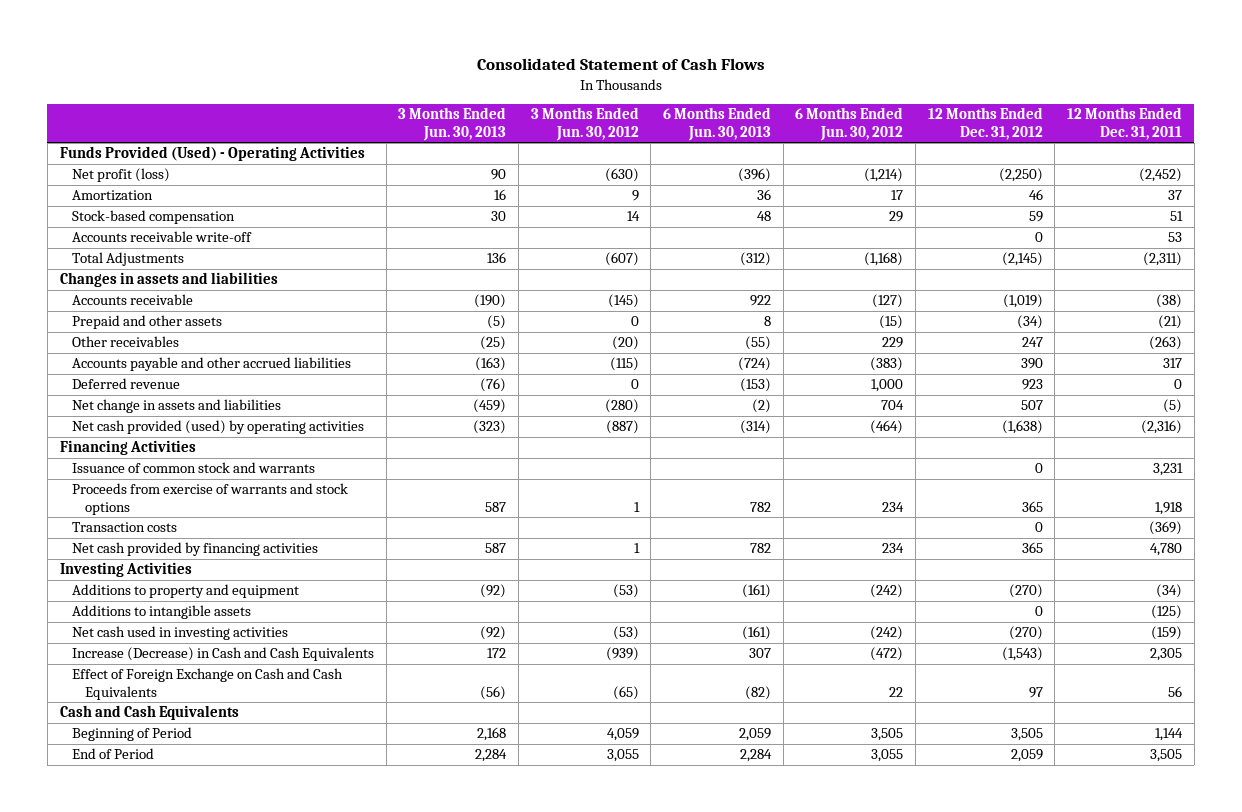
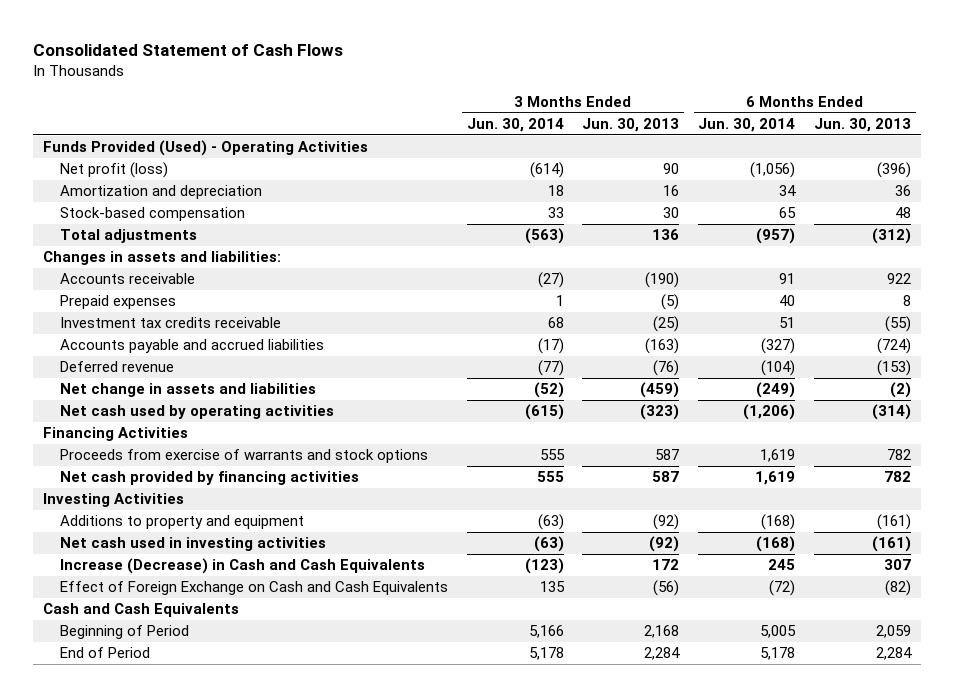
[530,107,639,141] 3 Months Ended Jun. 30, 2012 -> none
[795,107,904,141] 6 Months Ended Jun. 30, 2012 -> none
[927,107,1043,140] 12 Months Ended Dec. 31, 2012 -> none
[1067,107,1183,140] 12 Months Ended Dec. 31, 2011 -> none
none -> [466,118,564,133] Jun. 30, 2014
none -> [698,118,796,133] Jun. 30, 2014
[72,190,154,202] Amortization -> [59,185,262,200] Amortization and depreciation
[72,231,253,243] Accounts receivable write-off -> none
[72,252,185,267] Total Adjustments -> [59,229,197,244] Total adjustments
[59,272,278,288] Changes in assets and liabilities -> [42,251,281,266] Changes in assets and liabilities:
[72,315,223,330] Prepaid and other assets -> none
none -> [59,295,176,310] Prepaid expenses
[72,336,180,348] Other receivables -> [59,317,281,329] Investment tax credits receivable
[72,357,352,372] Accounts payable and other accrued liabilities -> [59,339,324,354] Accounts payable and accrued liabilities
[72,420,365,435] Net cash provided (used) by operating activities -> [59,405,334,420] Net cash used by operating activities
[72,462,316,474] Issuance of common stock and warrants -> none
[72,522,178,533] Transaction costs -> none
[72,605,252,620] Additions to intangible assets -> none

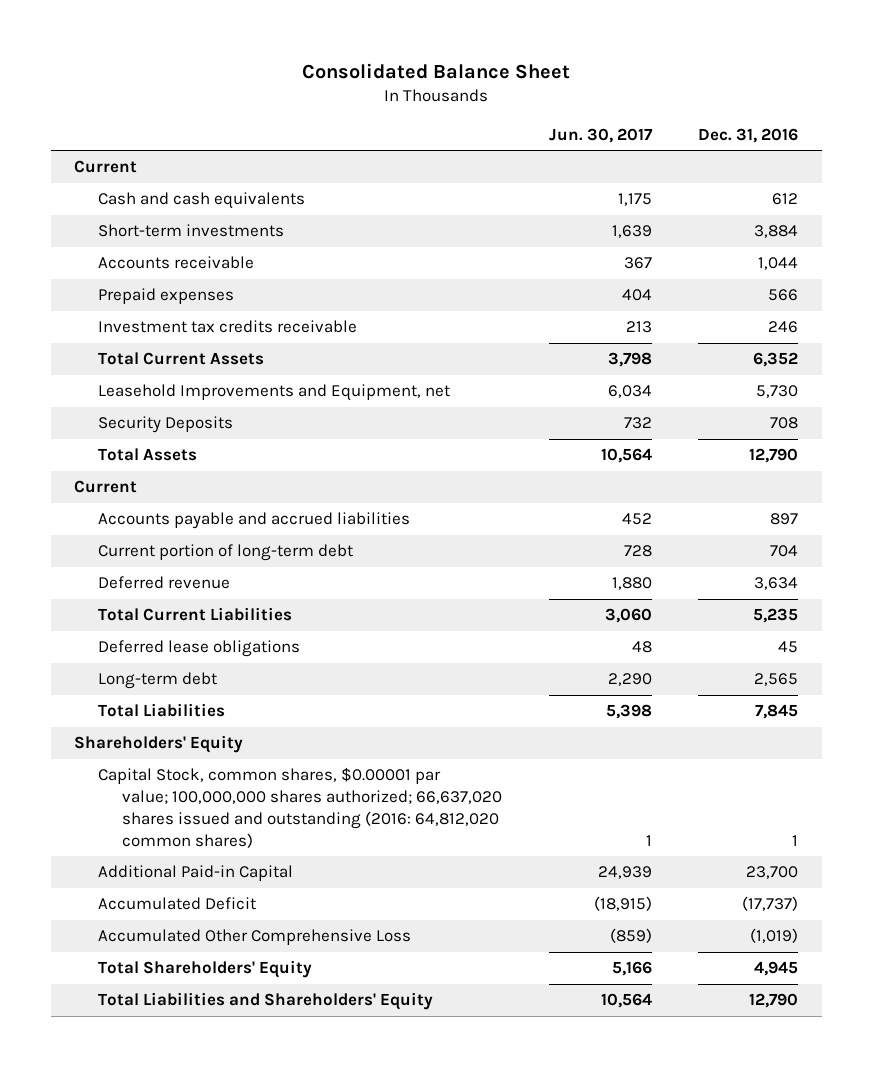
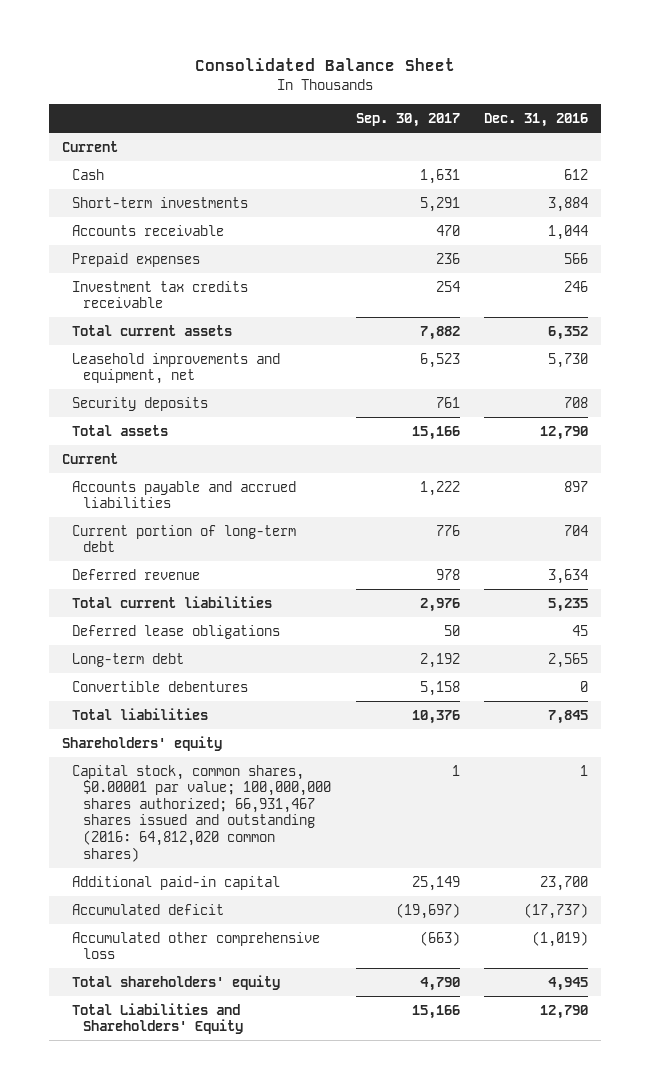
[548,127,653,143] Jun. 30, 2017 -> none
none -> [355,113,460,128] Sep. 30, 2017
[98,192,306,210] Cash and cash equivalents -> [72,168,105,180] Cash
[98,352,265,366] Total Current Assets -> [72,324,233,336] Total current assets
[98,384,451,402] Leasehold Improvements and Equipment, net -> [72,352,281,385] Leasehold improvements and equipment, net
[98,416,234,434] Security Deposits -> [72,396,209,411] Security deposits
[98,448,198,462] Total Assets -> [72,424,169,436] Total assets
[98,607,293,622] Total Current Liabilities -> [72,595,273,608] Total current liabilities
none -> [72,680,249,692] Convertible debentures
[98,703,226,718] Total Liabilities -> [72,707,209,720] Total liabilities
[74,735,244,754] Shareholders' Equity -> [61,735,222,751] Shareholders' equity
[98,767,503,848] Capital Stock, common shares, $0.00001 par value; 100,000,000 shares authorized; 66,637,020 shares issued and outstanding (2016: 64,812,020 common shares) -> [72,764,331,862] Capital stock, common shares, $0.00001 par value; 100,000,000 shares authorized; 66,931,467 shares issued and outstanding (2016: 64,812,020 common shares)
[98,865,294,882] Additional Paid-in Capital -> [72,875,281,890] Additional paid-in capital
[98,897,257,911] Accumulated Deficit -> [72,903,225,915] Accumulated deficit
[98,929,412,946] Accumulated Other Comprehensive Loss -> [72,931,321,960] Accumulated other comprehensive loss
[98,960,313,979] Total Shareholders' Equity -> [72,974,281,990] Total shareholders' equity

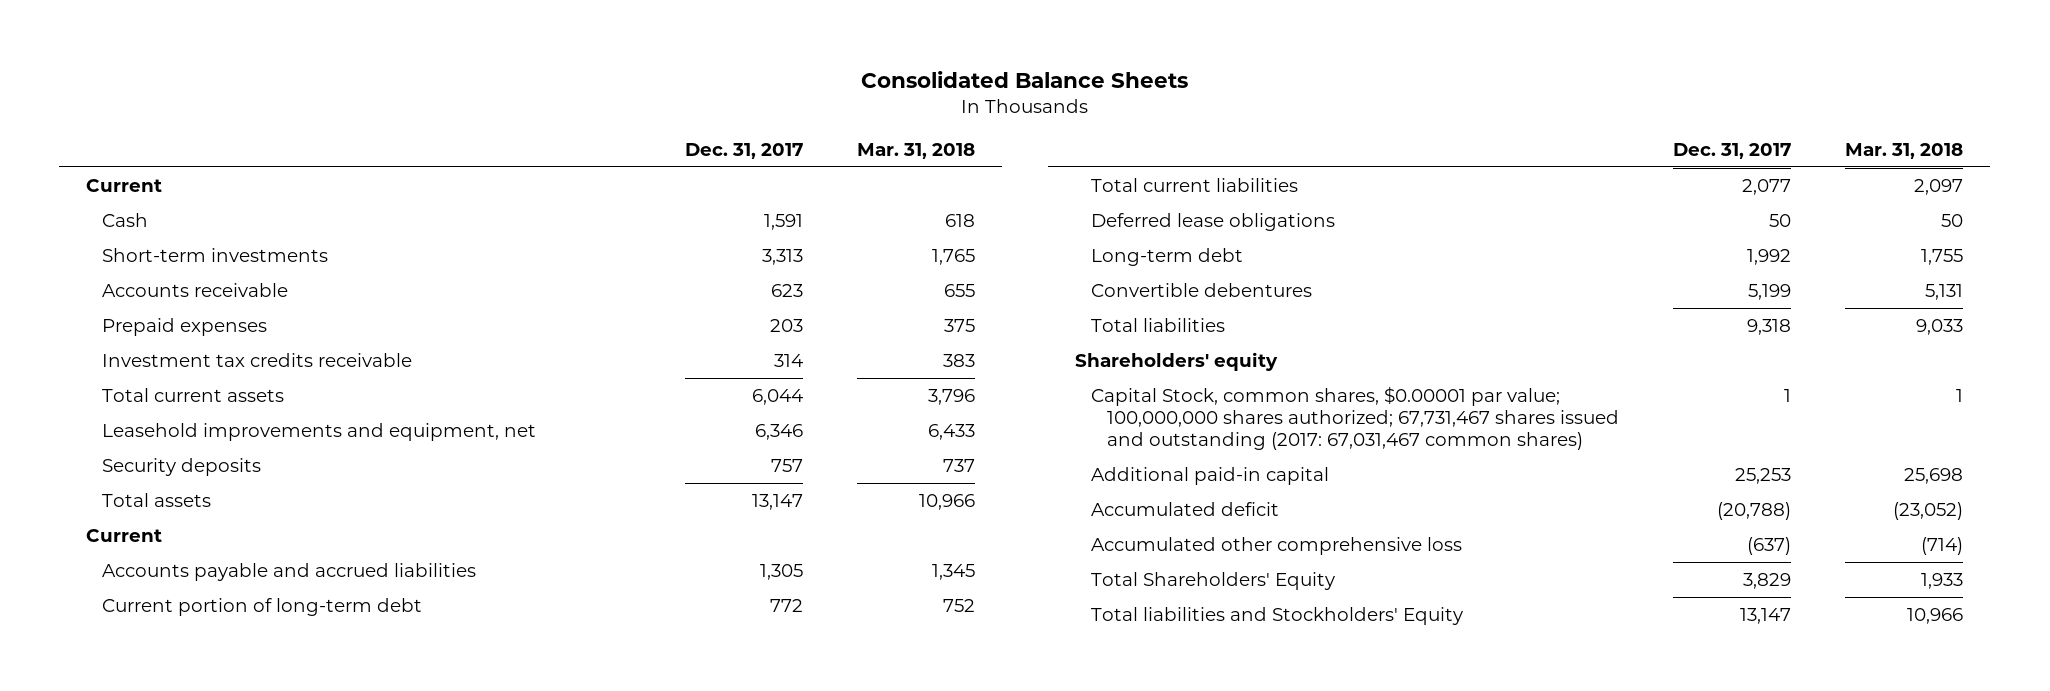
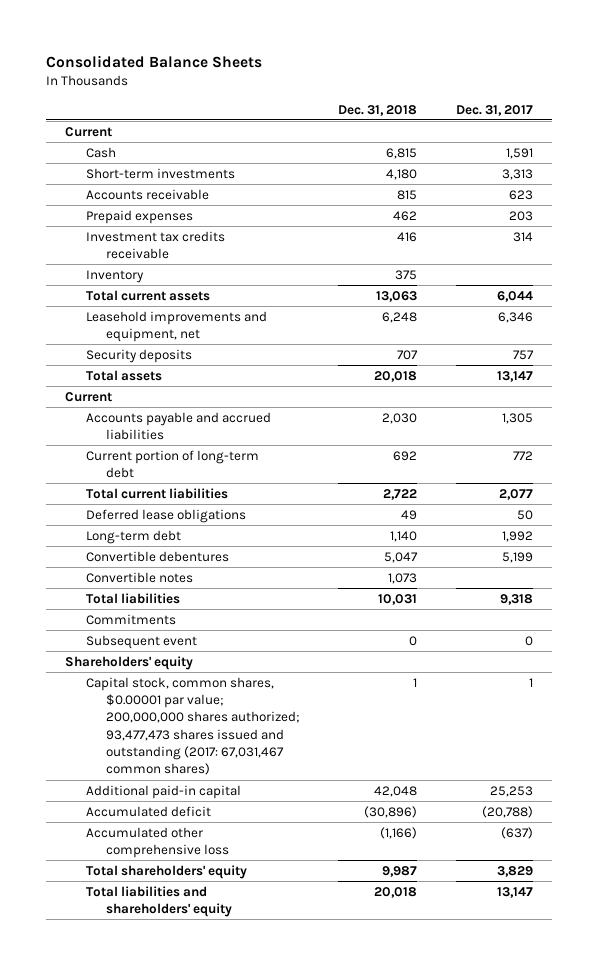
[856,142,975,159] Mar. 31, 2018 -> none
none -> [338,104,418,116] Dec. 31, 2018
none -> [85,269,144,283] Inventory
none -> [85,571,193,583] Convertible notes
none -> [85,613,176,625] Commitments
none -> [85,634,197,649] Subsequent event
[1091,386,1620,451] Capital Stock, common shares, $0.00001 par value; 100,000,000 shares authorized; 67,731,467 shares issued and outstanding (2017: 67,031,467 common shares) -> [85,676,300,776] Capital stock, common shares, $0.00001 par value; 200,000,000 shares authorized; 93,477,473 shares issued and outstanding (2017: 67,031,467 common shares)
[1091,572,1336,591] Total Shareholders' Equity -> [85,864,247,879] Total shareholders' equity
[1091,607,1464,626] Total liabilities and Stockholders' Equity -> [85,885,232,918] Total liabilities and shareholders' equity

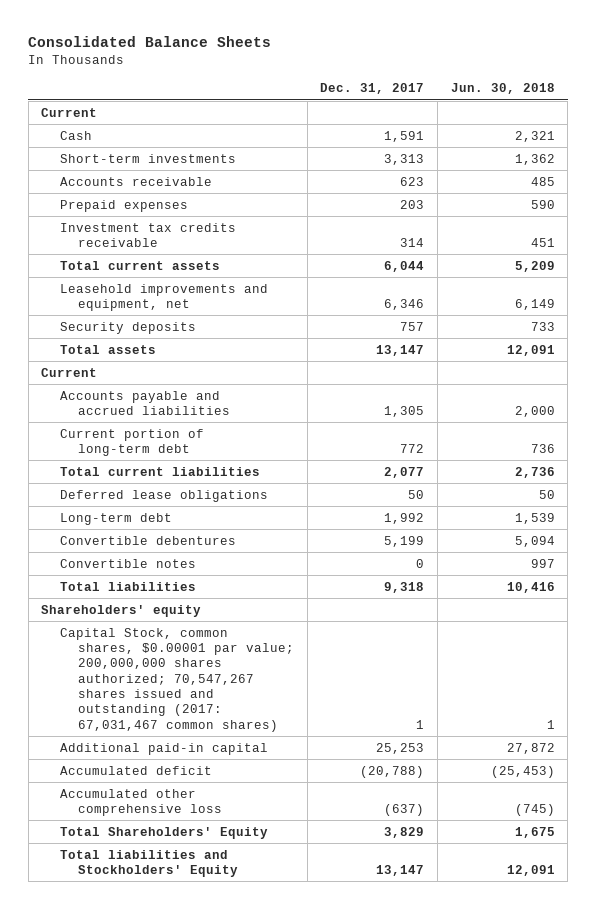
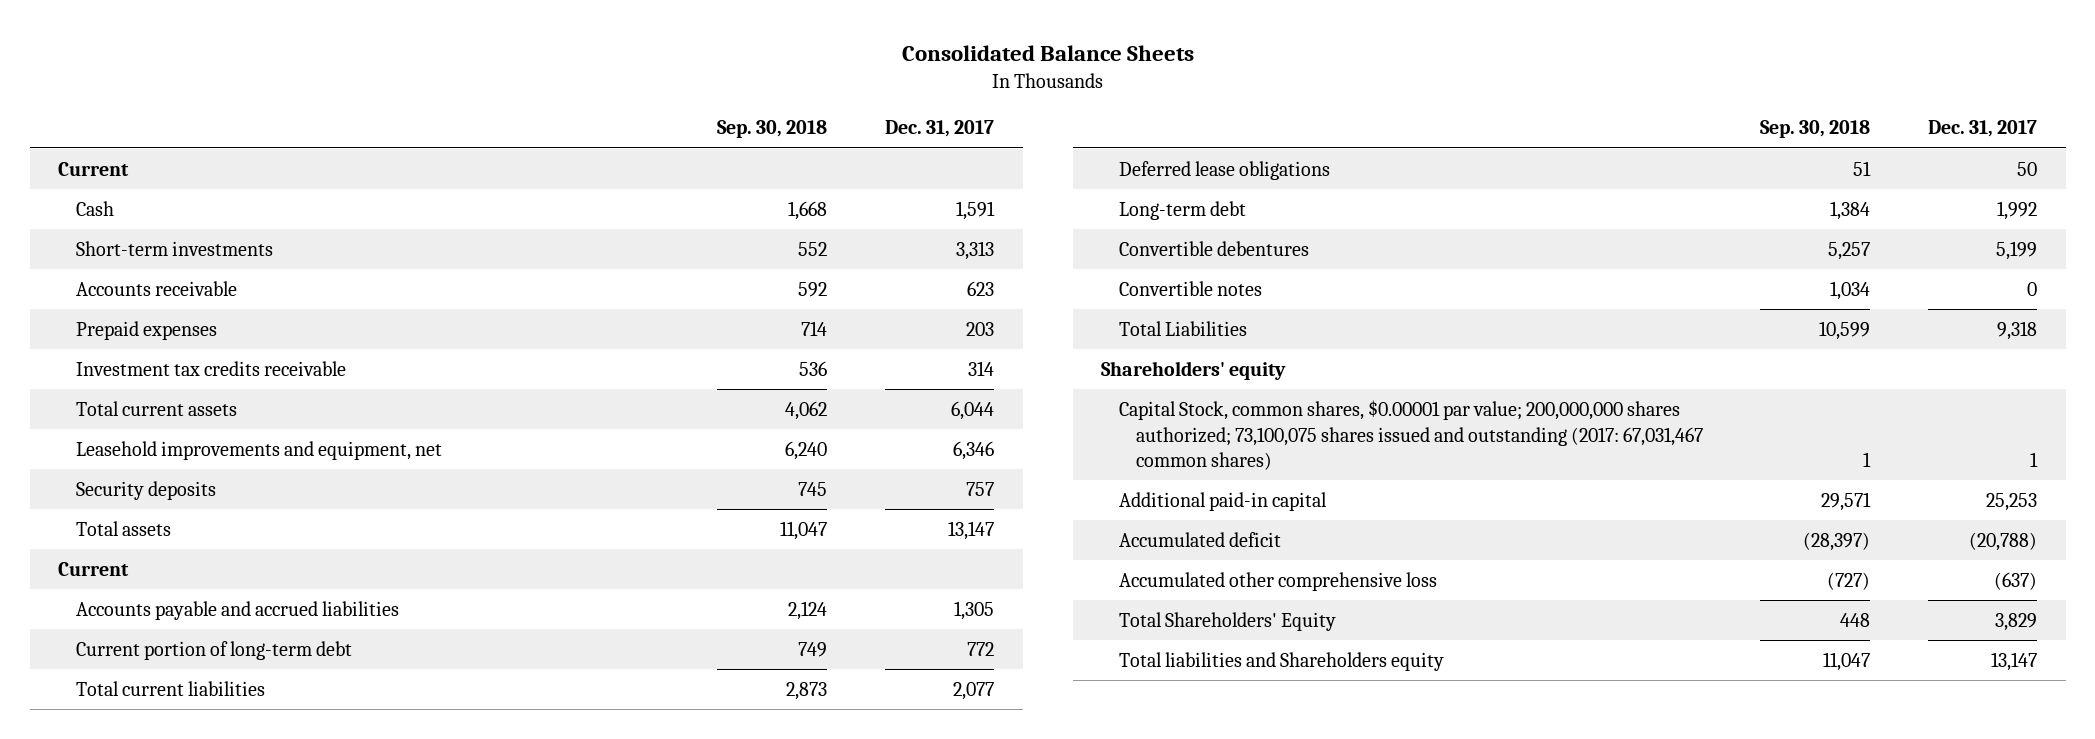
[450,83,555,95] Jun. 30, 2018 -> none
none -> [717,120,828,139] Sep. 30, 2018
[59,581,196,591] Total liabilities -> [1118,320,1247,336] Total Liabilities
[59,627,295,732] Capital Stock, common shares, $0.00001 par value; 200,000,000 shares authorized; 70,547,267 shares issued and outstanding (2017: 67,031,467 common shares) -> [1118,399,1703,471] Capital Stock, common shares, $0.00001 par value; 200,000,000 shares authorized; 73,100,075 shares issued and outstanding (2017: 67,031,467 common shares)
[59,849,239,877] Total liabilities and Stockholders' Equity -> [1118,651,1444,671] Total liabilities and Shareholders equity

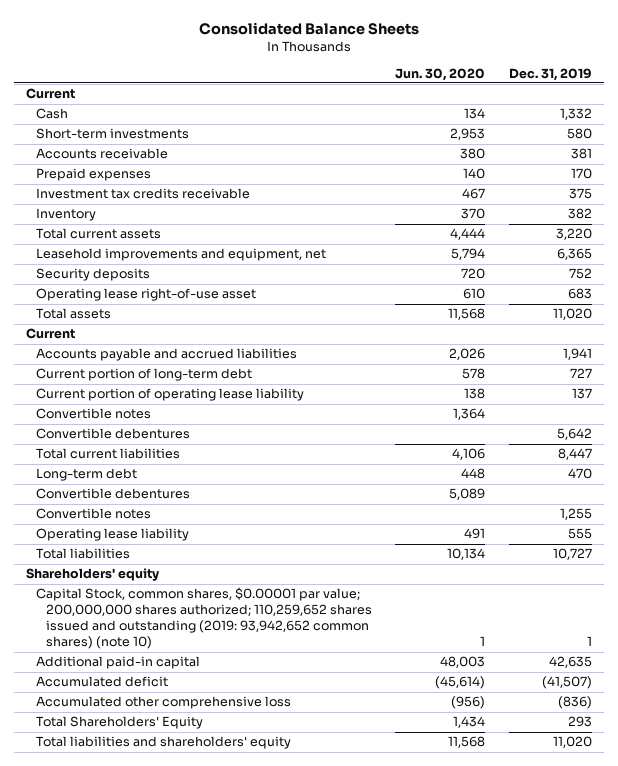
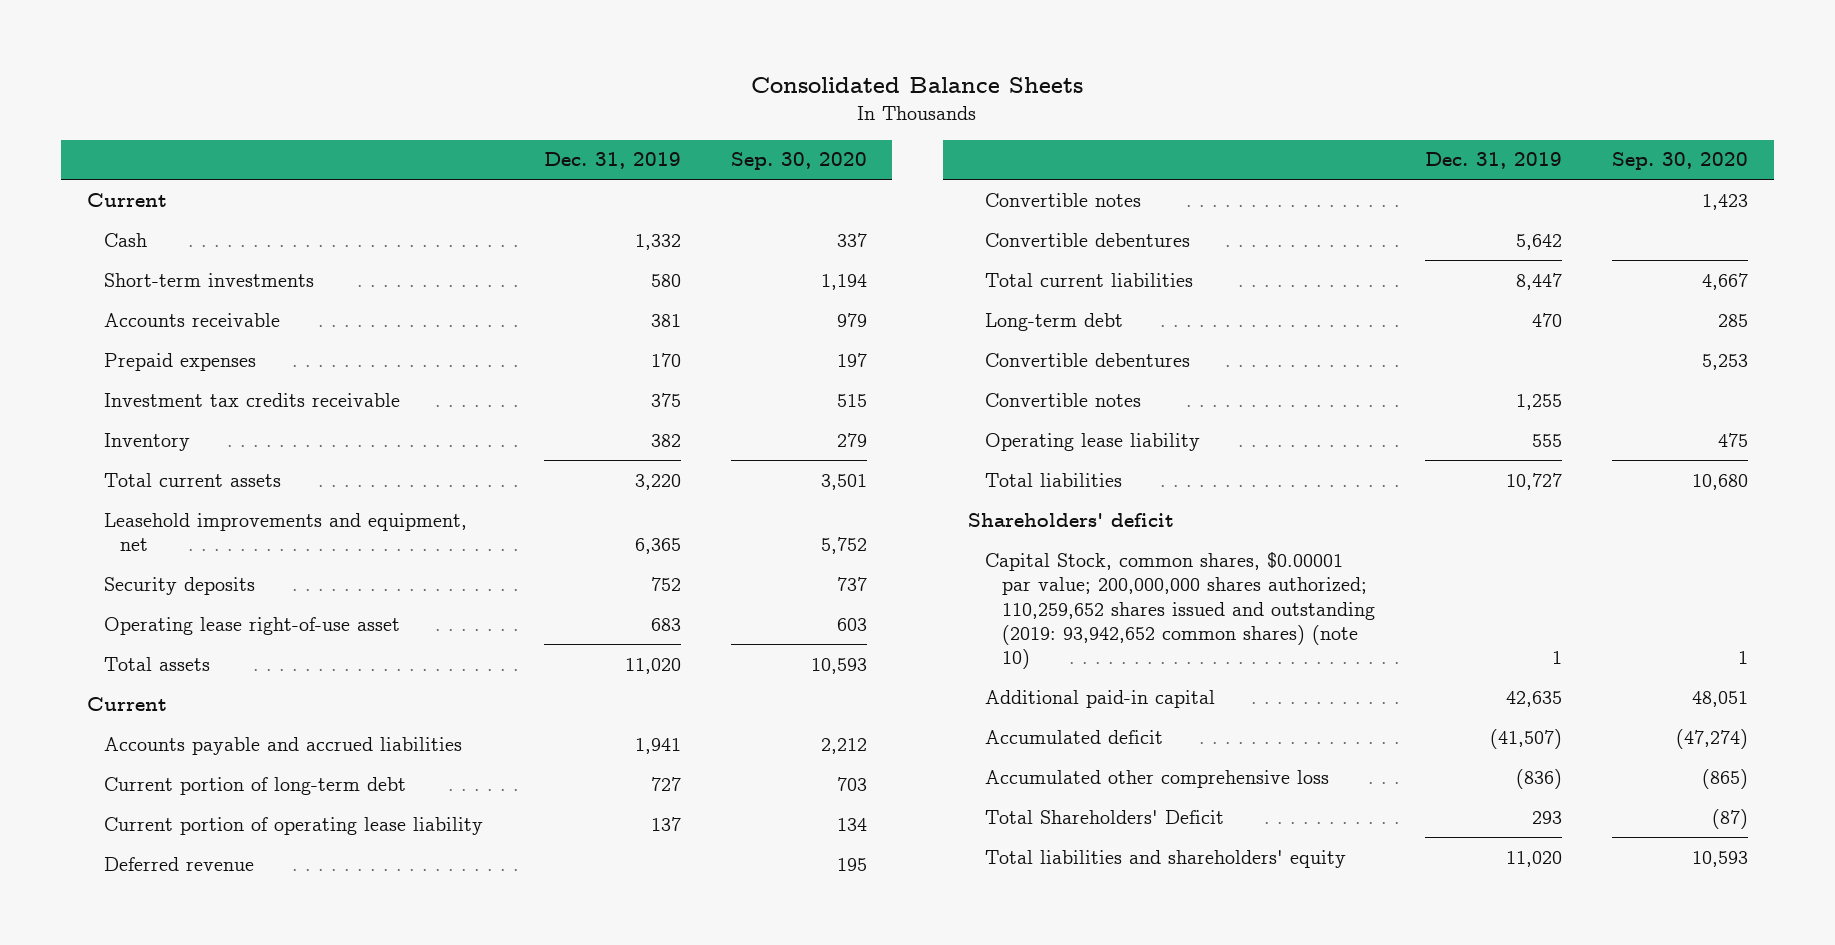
[395,67,486,81] Jun. 30, 2020 -> none
none -> [731,152,868,171] Sep. 30, 2020
none -> [103,856,254,871] Deferred revenue
[26,568,160,582] Shareholders' equity -> [967,512,1174,527] Shareholders' deficit
[36,716,204,730] Total Shareholders' Equity -> [984,809,1224,824] Total Shareholders' Deficit

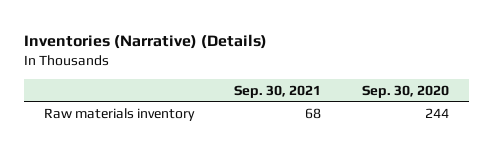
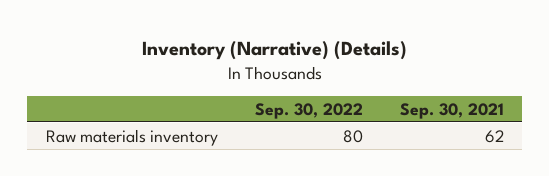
[23,33,267,49] Inventories (Narrative) (Details) -> [141,40,407,60] Inventory (Narrative) (Details)
[361,84,449,98] Sep. 30, 2020 -> none
none -> [254,102,363,119] Sep. 30, 2022
[305,107,322,119] 68 -> [484,129,504,143] 62

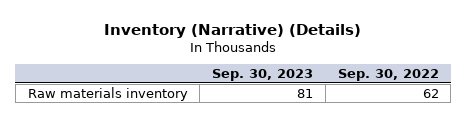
[399,102,504,119] Sep. 30, 2021 -> none
none -> [212,69,314,82] Sep. 30, 2023
[342,129,363,143] 80 -> [422,88,439,98] 62

